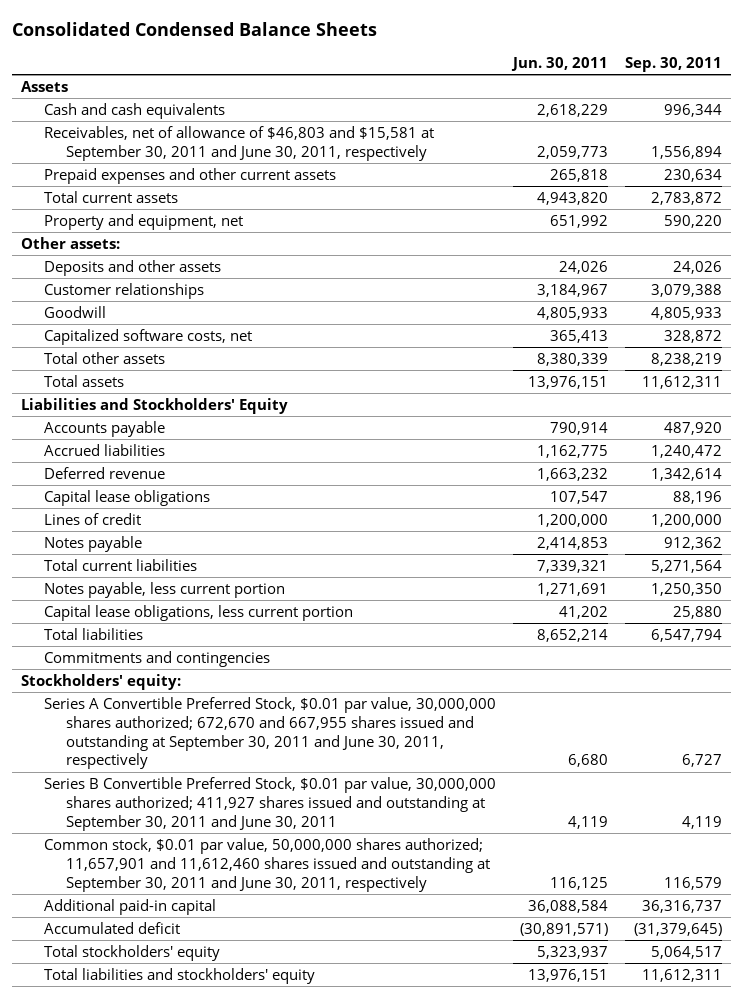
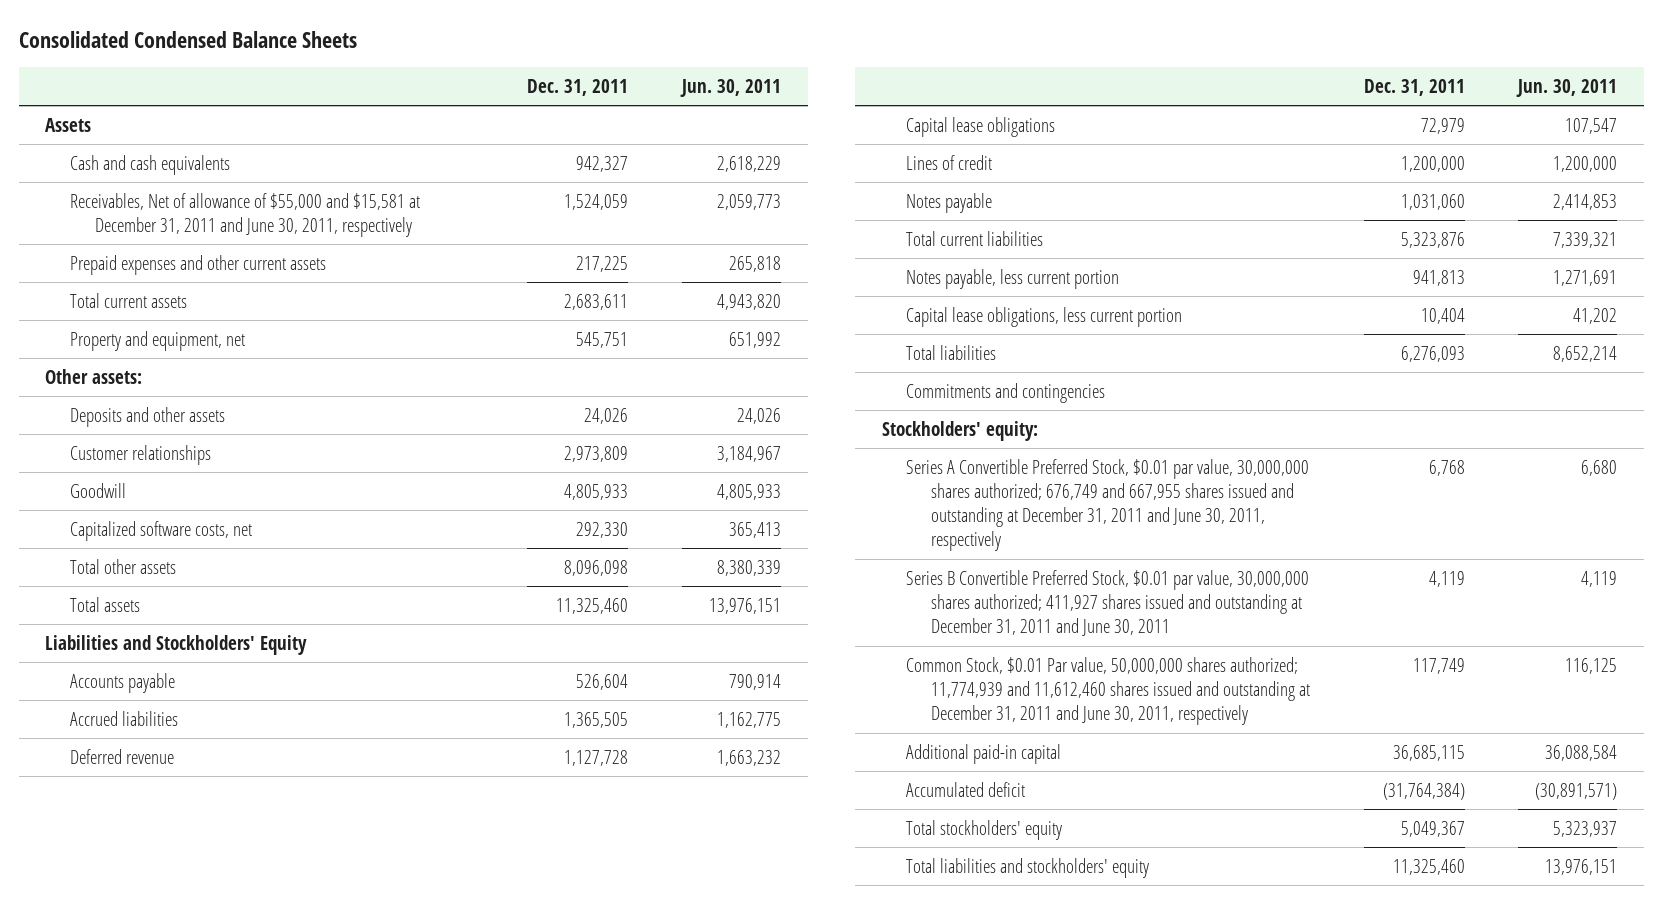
[625,56,723,72] Sep. 30, 2011 -> none
none -> [527,78,629,96] Dec. 31, 2011
[43,126,434,161] Receivables, net of allowance of $46,803 and $15,581 at September 30, 2011 and June 30, 2011, respectively -> [70,192,421,237] Receivables, Net of allowance of $55,000 and $15,581 at December 31, 2011 and June 30, 2011, respectively
[43,697,496,770] Series A Convertible Preferred Stock, $0.01 par value, 30,000,000 shares authorized; 672,670 and 667,955 shares issued and outstanding at September 30, 2011 and June 30, 2011, respectively -> [906,458,1310,552] Series A Convertible Preferred Stock, $0.01 par value, 30,000,000 shares authorized; 676,749 and 667,955 shares issued and outstanding at December 31, 2011 and June 30, 2011, respectively
[43,777,496,831] Series B Convertible Preferred Stock, $0.01 par value, 30,000,000 shares authorized; 411,927 shares issued and outstanding at September 30, 2011 and June 30, 2011 -> [906,569,1310,637] Series B Convertible Preferred Stock, $0.01 par value, 30,000,000 shares authorized; 411,927 shares issued and outstanding at December 31, 2011 and June 30, 2011
[43,838,490,892] Common stock, $0.01 par value, 50,000,000 shares authorized; 11,657,901 and 11,612,460 shares issued and outstanding at September 30, 2011 and June 30, 2011, respectively -> [906,656,1311,726] Common Stock, $0.01 Par value, 50,000,000 shares authorized; 11,774,939 and 11,612,460 shares issued and outstanding at December 31, 2011 and June 30, 2011, respectively

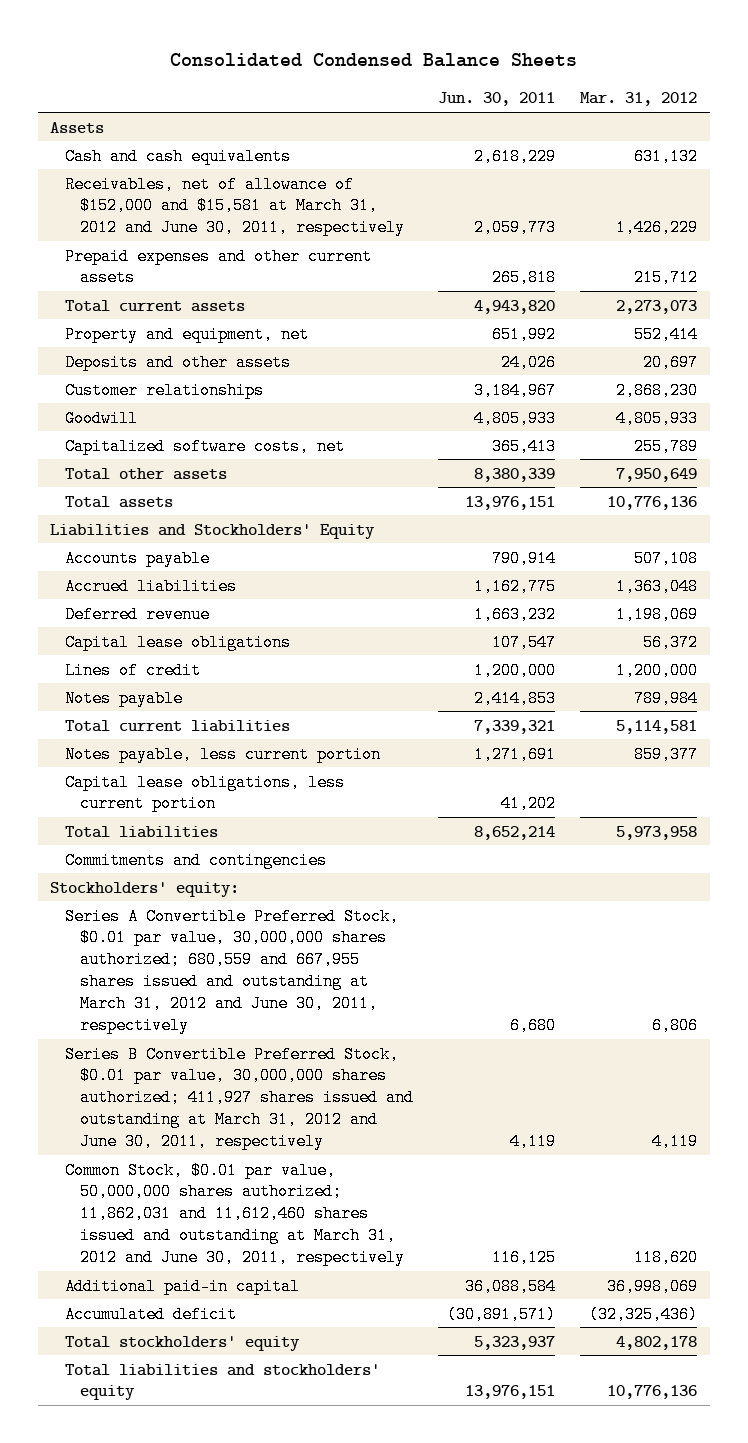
[527,78,629,96] Dec. 31, 2011 -> none
none -> [580,92,698,107] Mar. 31, 2012
[70,192,421,237] Receivables, Net of allowance of $55,000 and $15,581 at December 31, 2011 and June 30, 2011, respectively -> [65,175,406,237] Receivables, net of allowance of $152,000 and $15,581 at March 31, 2012 and June 30, 2011, respectively
[45,368,143,384] Other assets: -> none
[906,458,1310,552] Series A Convertible Preferred Stock, $0.01 par value, 30,000,000 shares authorized; 676,749 and 667,955 shares issued and outstanding at December 31, 2011 and June 30, 2011, respectively -> [65,907,400,1035] Series A Convertible Preferred Stock, $0.01 par value, 30,000,000 shares authorized; 680,559 and 667,955 shares issued and outstanding at March 31, 2012 and June 30, 2011, respectively
[906,569,1310,637] Series B Convertible Preferred Stock, $0.01 par value, 30,000,000 shares authorized; 411,927 shares issued and outstanding at December 31, 2011 and June 30, 2011 -> [65,1045,415,1151] Series B Convertible Preferred Stock, $0.01 par value, 30,000,000 shares authorized; 411,927 shares issued and outstanding at March 31, 2012 and June 30, 2011, respectively
[906,656,1311,726] Common Stock, $0.01 Par value, 50,000,000 shares authorized; 11,774,939 and 11,612,460 shares issued and outstanding at December 31, 2011 and June 30, 2011, respectively -> [65,1161,406,1267] Common Stock, $0.01 par value, 50,000,000 shares authorized; 11,862,031 and 11,612,460 shares issued and outstanding at March 31, 2012 and June 30, 2011, respectively

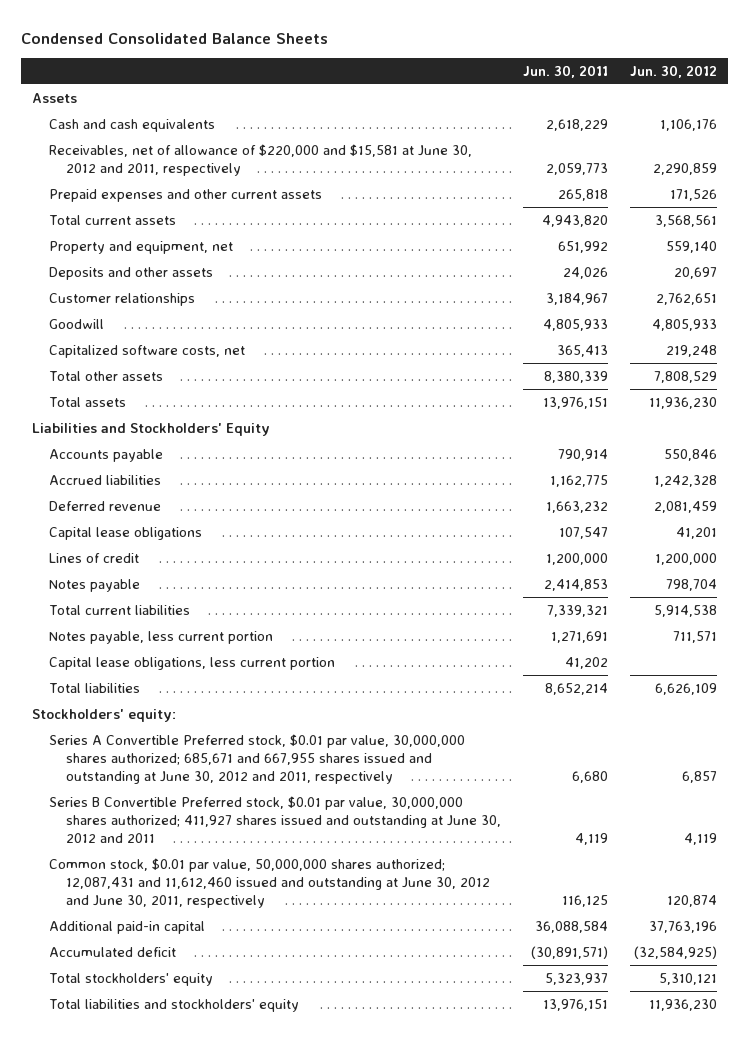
[169,52,577,67] Consolidated Condensed Balance Sheets -> [21,32,329,44] Condensed Consolidated Balance Sheets
[580,92,698,107] Mar. 31, 2012 -> none
none -> [630,64,718,78] Jun. 30, 2012
[65,175,406,237] Receivables, net of allowance of $152,000 and $15,581 at March 31, 2012 and June 30, 2011, respectively -> [49,143,473,176] Receivables, net of allowance of $220,000 and $15,581 at June 30, 2012 and 2011, respectively
[65,851,328,869] Commitments and contingencies -> none
[65,907,400,1035] Series A Convertible Preferred Stock, $0.01 par value, 30,000,000 shares authorized; 680,559 and 667,955 shares issued and outstanding at March 31, 2012 and June 30, 2011, respectively -> [49,733,466,784] Series A Convertible Preferred stock, $0.01 par value, 30,000,000 shares authorized; 685,671 and 667,955 shares issued and outstanding at June 30, 2012 and 2011, respectively
[65,1045,415,1151] Series B Convertible Preferred Stock, $0.01 par value, 30,000,000 shares authorized; 411,927 shares issued and outstanding at March 31, 2012 and June 30, 2011, respectively -> [49,795,501,843] Series B Convertible Preferred stock, $0.01 par value, 30,000,000 shares authorized; 411,927 shares issued and outstanding at June 30, 2012 and 2011
[65,1161,406,1267] Common Stock, $0.01 par value, 50,000,000 shares authorized; 11,862,031 and 11,612,460 shares issued and outstanding at March 31, 2012 and June 30, 2011, respectively -> [49,857,490,908] Common stock, $0.01 par value, 50,000,000 shares authorized; 12,087,431 and 11,612,460 issued and outstanding at June 30, 2012 and June 30, 2011, respectively

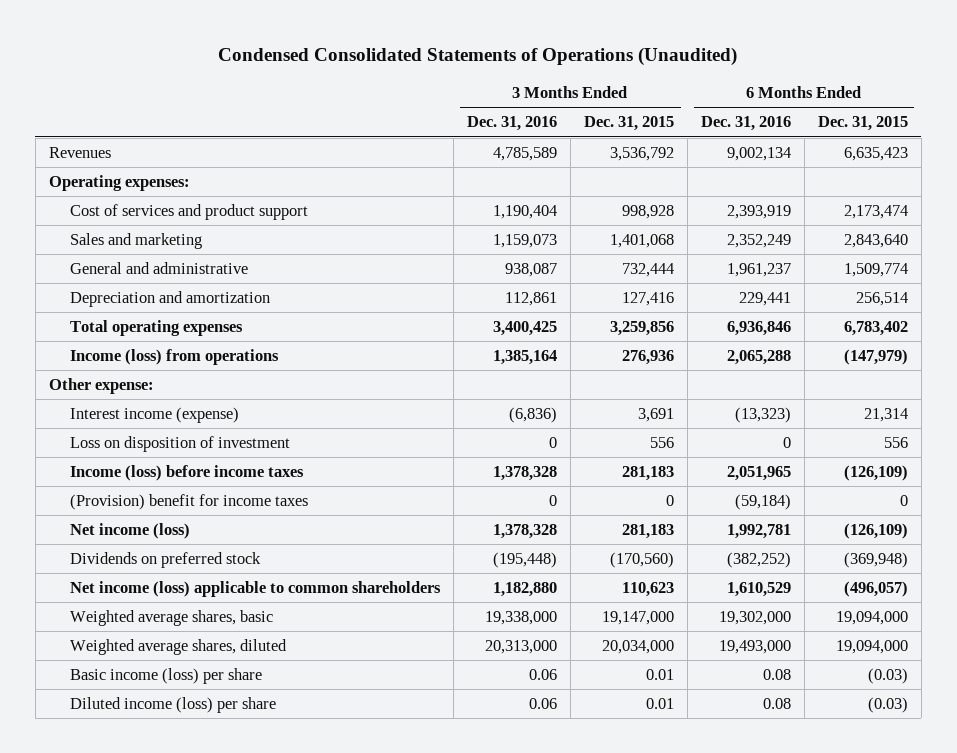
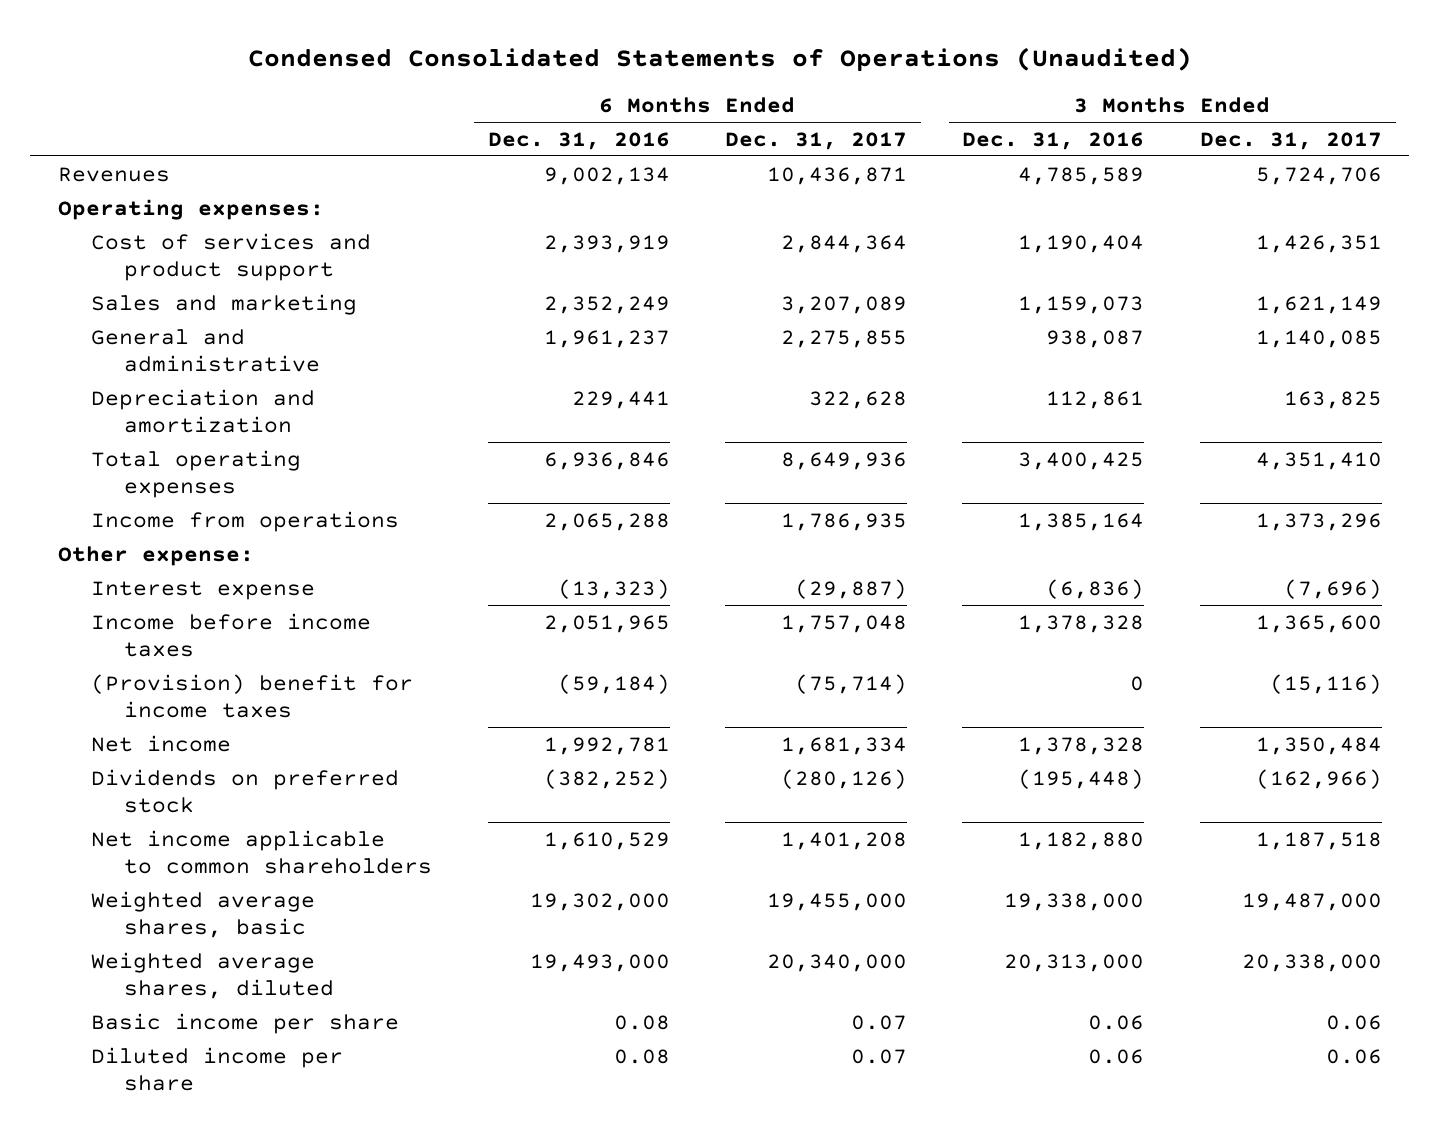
[583,116,674,132] Dec. 31, 2015 -> none
[817,116,908,132] Dec. 31, 2015 -> none
none -> [724,131,907,150] Dec. 31, 2017
none -> [1199,131,1382,150] Dec. 31, 2017
[69,349,279,366] Income (loss) from operations -> [91,510,400,532] Income from operations
[69,436,290,453] Loss on disposition of investment -> none
[69,407,239,424] Interest income (expense) -> [91,580,316,600] Interest expense
[69,465,304,482] Income (loss) before income taxes -> [91,612,372,657] Income before income taxes
[69,523,190,540] Net income (loss) -> [91,734,232,752] Net income
[69,581,441,598] Net income (loss) applicable to common shareholders -> [91,829,433,874] Net income applicable to common shareholders
[69,668,262,685] Basic income (loss) per share -> [91,1012,400,1034] Basic income per share
[69,697,276,714] Diluted income (loss) per share -> [91,1046,344,1091] Diluted income per share

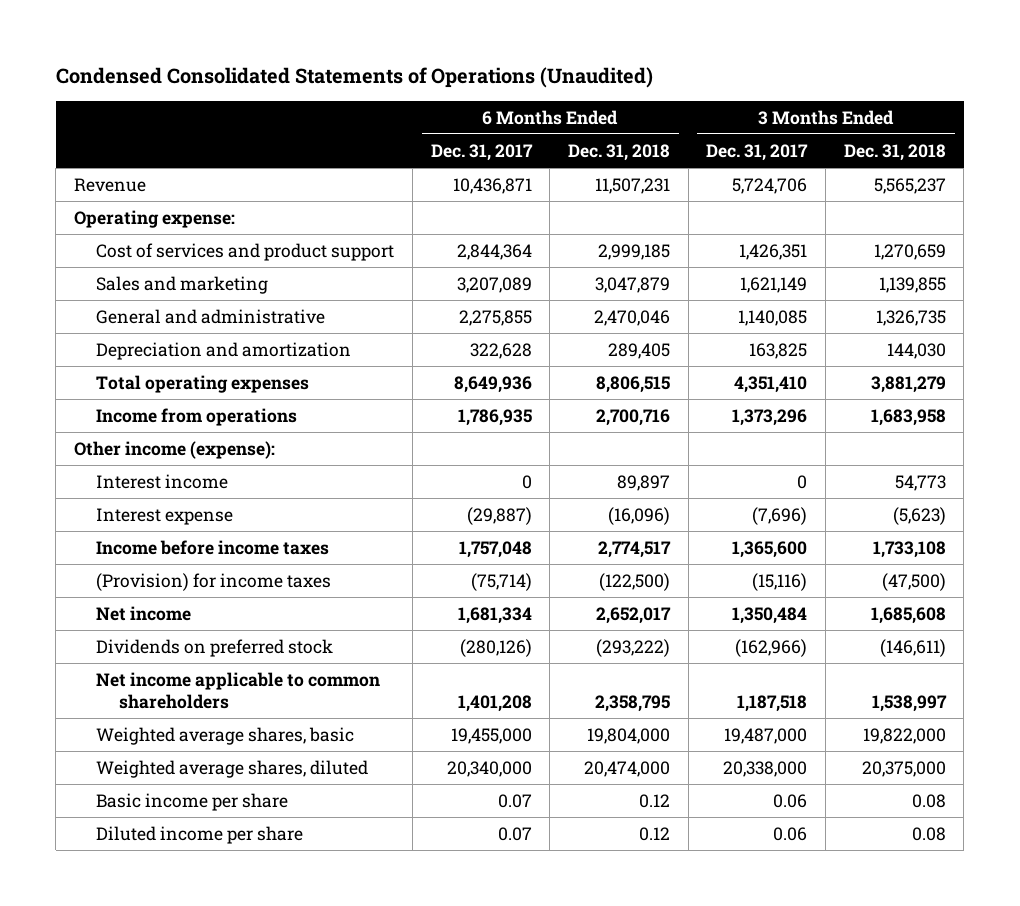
[487,131,670,150] Dec. 31, 2016 -> none
[962,131,1145,150] Dec. 31, 2016 -> none
none -> [568,143,671,161] Dec. 31, 2018
none -> [843,143,946,161] Dec. 31, 2018
[57,166,170,182] Revenues -> [73,177,146,192] Revenue
[57,198,324,220] Operating expenses: -> [73,209,235,228] Operating expense:
[57,545,254,566] Other expense: -> [73,440,275,459] Other income (expense):
none -> [96,473,229,489] Interest income
[91,673,414,718] (Provision) benefit for income taxes -> [96,572,332,591] (Provision) for income taxes

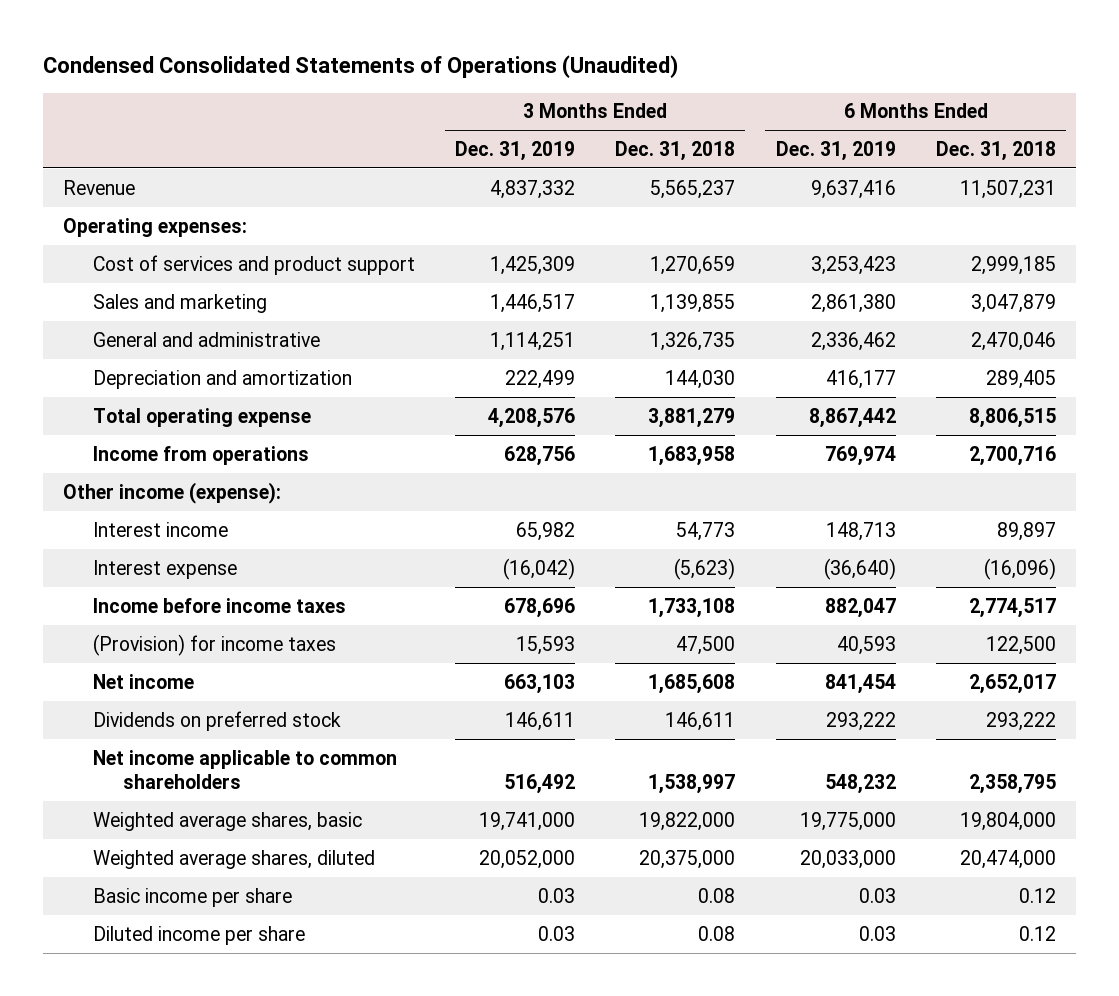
[430,143,533,161] Dec. 31, 2017 -> none
[706,143,809,161] Dec. 31, 2017 -> none
none -> [455,140,576,161] Dec. 31, 2019
none -> [775,140,896,161] Dec. 31, 2019
[73,209,235,228] Operating expense: -> [63,217,248,237] Operating expenses:
[96,374,310,393] Total operating expenses -> [93,407,312,427] Total operating expense
[599,572,671,591] (122,500) -> [985,635,1056,655] 122,500
[881,572,946,591] (47,500) -> [676,635,736,655] 47,500
[596,638,671,657] (293,222) -> [985,711,1056,731] 293,222
[879,638,946,657] (146,611) -> [665,711,736,731] 146,611

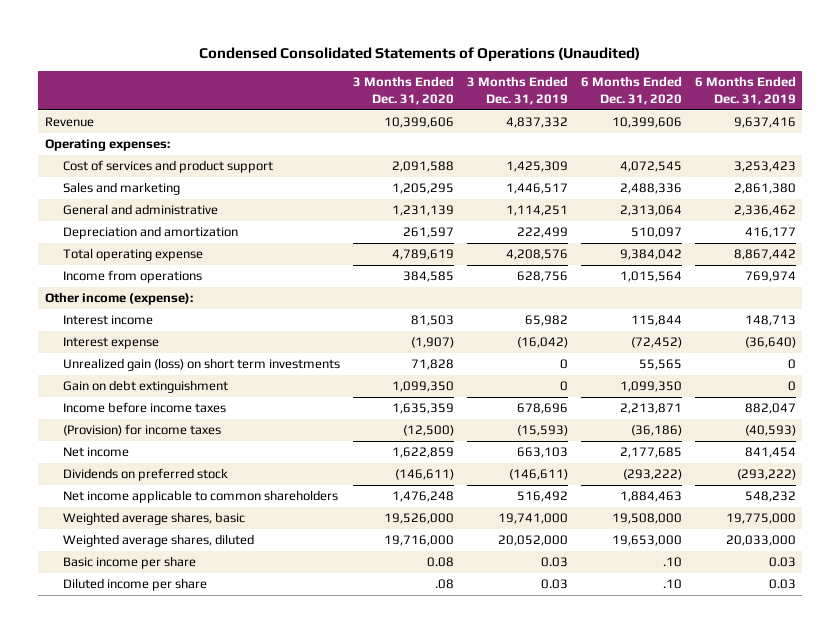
[615,140,736,161] Dec. 31, 2018 -> none
[935,140,1056,161] Dec. 31, 2018 -> none
none -> [352,76,454,105] 3 Months Ended Dec. 31, 2020
none -> [580,76,682,105] 6 Months Ended Dec. 31, 2020
none -> [62,358,340,372] Unrealized gain (loss) on short term investments
none -> [62,380,228,394] Gain on debt extinguishment
[516,635,576,655] 15,593 -> [516,425,568,437] (15,593)
[836,635,896,655] 40,593 -> [744,425,796,437] (40,593)
[505,711,576,731] 146,611 -> [508,469,568,481] (146,611)
[825,711,896,731] 293,222 -> [736,469,796,481] (293,222)

